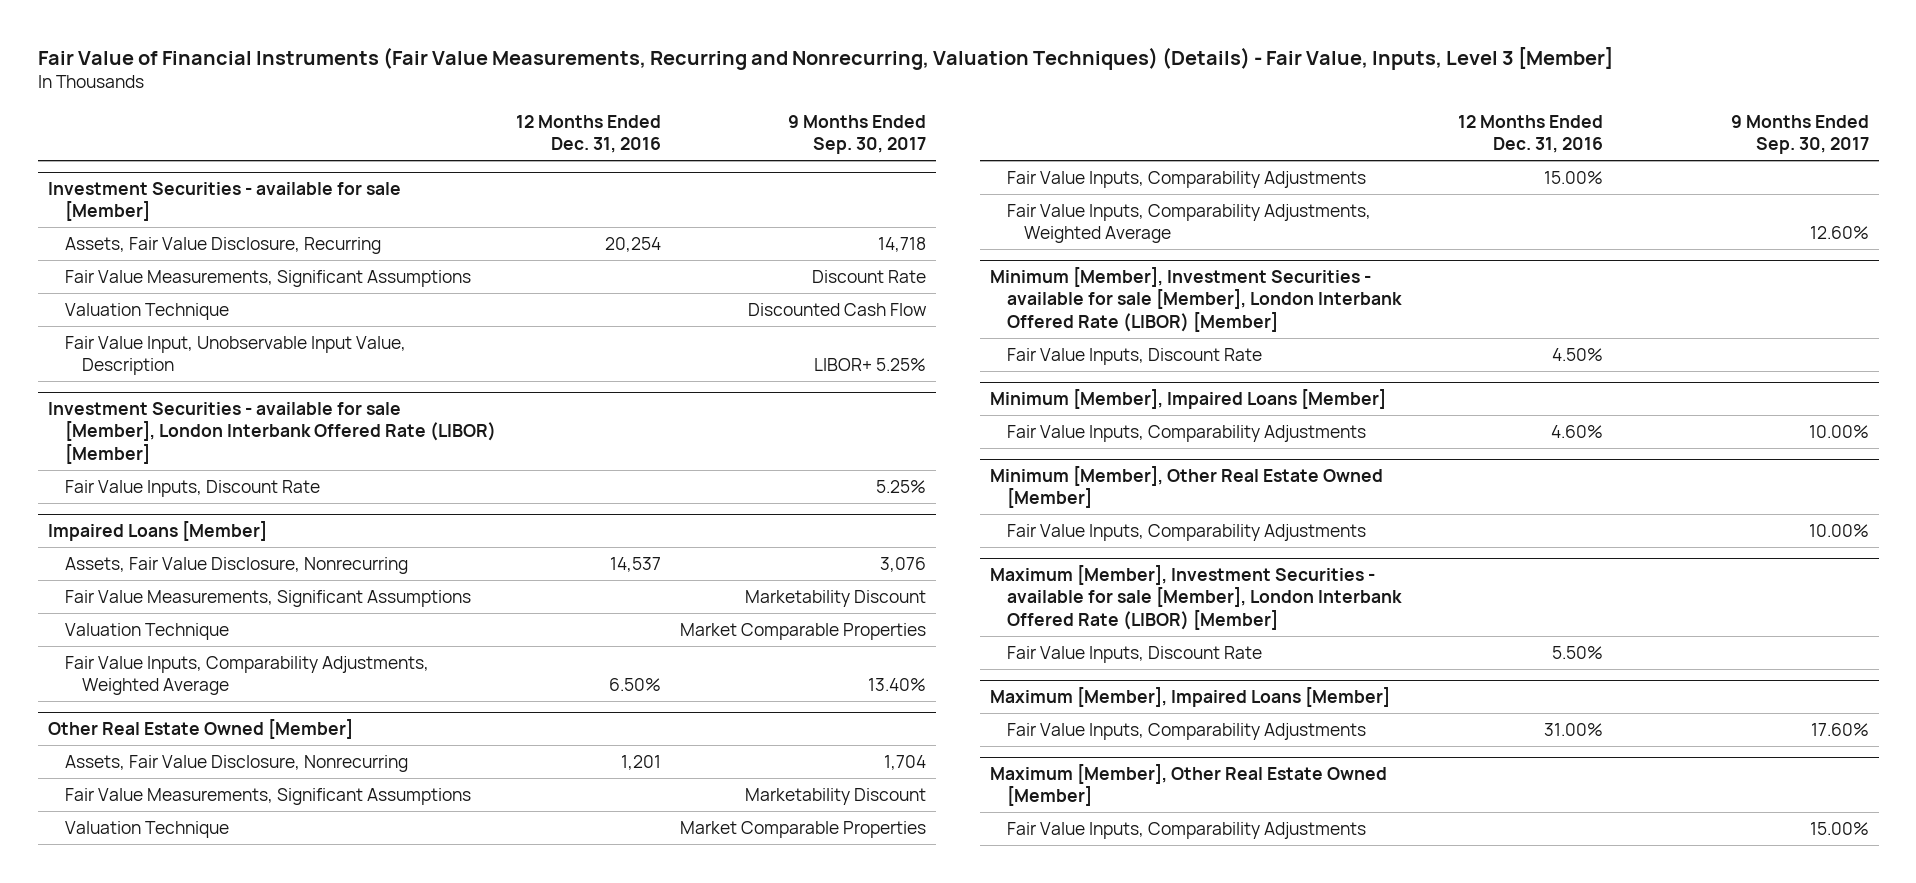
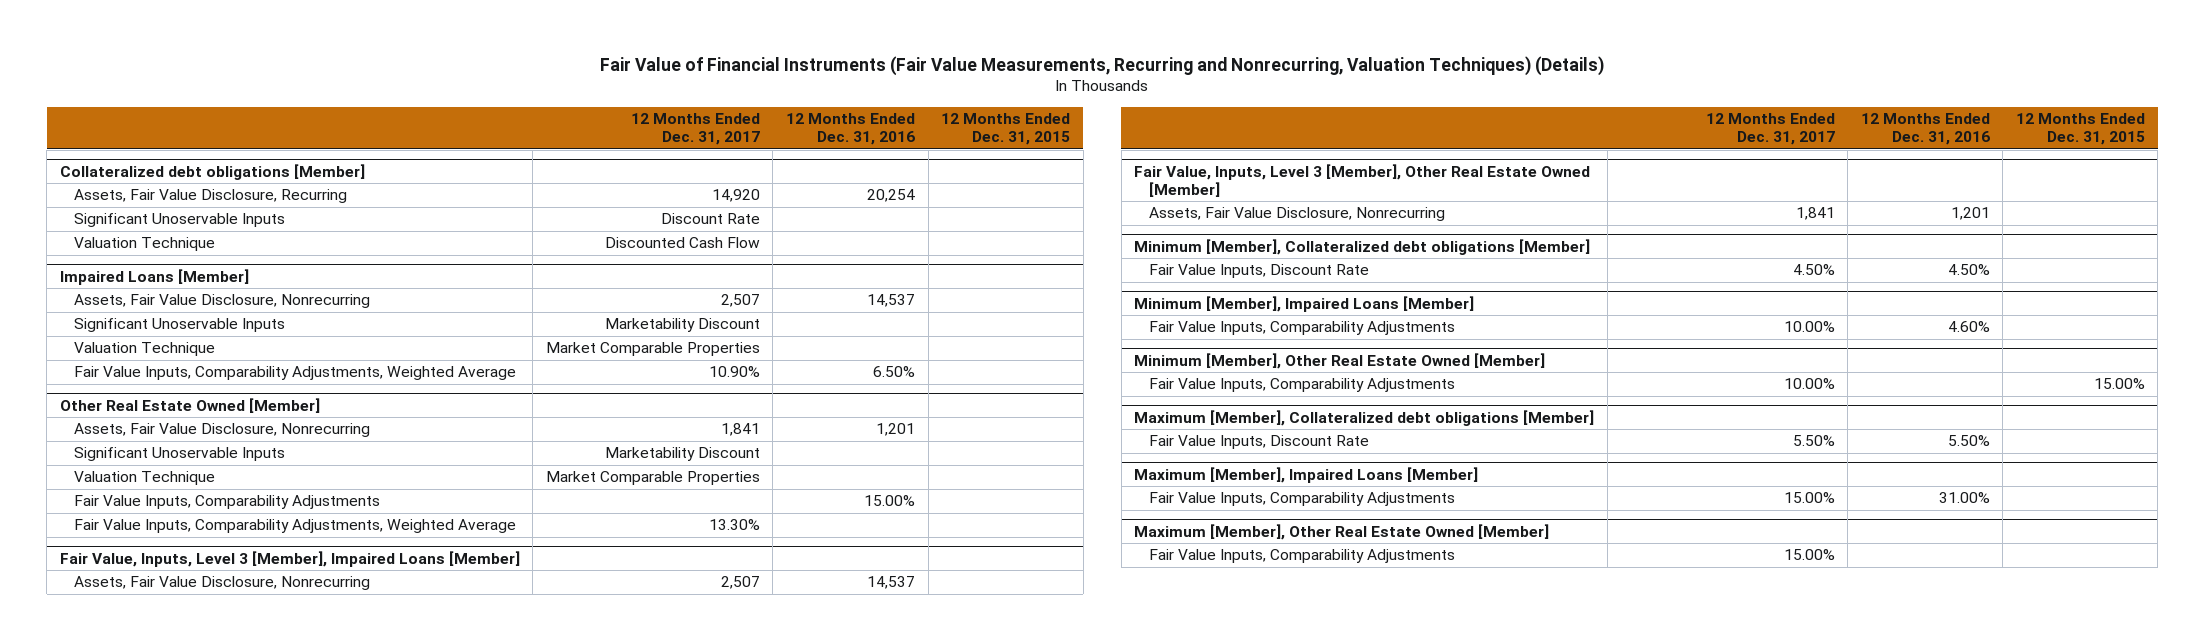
[37,46,1613,70] Fair Value of Financial Instruments (Fair Value Measurements, Recurring and Nonrecurring, Valuation Techniques) (Details) - Fair Value, Inputs, Level 3 [Member] -> [600,55,1605,76] Fair Value of Financial Instruments (Fair Value Measurements, Recurring and Nonrecurring, Valuation Techniques) (Details)
[788,115,927,155] 9 Months Ended Sep. 30, 2017 -> none
none -> [630,113,760,146] 12 Months Ended Dec. 31, 2017
none -> [941,113,1071,146] 12 Months Ended Dec. 31, 2015
[47,181,401,222] Investment Securities - available for sale [Member] -> [59,163,365,180] Collateralized debt obligations [Member]
[64,269,471,287] Fair Value Measurements, Significant Assumptions -> [74,213,286,228] Significant Unoservable Inputs
[64,335,406,376] Fair Value Input, Unobservable Input Value, Description -> none
[47,401,496,464] Investment Securities - available for sale [Member], London Interbank Offered Rate (LIBOR) [Member] -> none
[64,479,320,497] Fair Value Inputs, Discount Rate -> none
[64,589,471,607] Fair Value Measurements, Significant Assumptions -> [74,318,286,333] Significant Unoservable Inputs
[64,787,471,805] Fair Value Measurements, Significant Assumptions -> [74,447,286,462] Significant Unoservable Inputs
none -> [59,550,520,567] Fair Value, Inputs, Level 3 [Member], Impaired Loans [Member]
none -> [74,576,371,591] Assets, Fair Value Disclosure, Nonrecurring
none -> [1134,163,1591,197] Fair Value, Inputs, Level 3 [Member], Other Real Estate Owned [Member]
none -> [1148,207,1445,222] Assets, Fair Value Disclosure, Nonrecurring
[989,266,1402,332] Minimum [Member], Investment Securities - available for sale [Member], London Interbank Offered Rate (LIBOR) [Member] -> [1134,238,1591,255] Minimum [Member], Collateralized debt obligations [Member]
[989,564,1402,630] Maximum [Member], Investment Securities - available for sale [Member], London Interbank Offered Rate (LIBOR) [Member] -> [1134,409,1595,426] Maximum [Member], Collateralized debt obligations [Member]

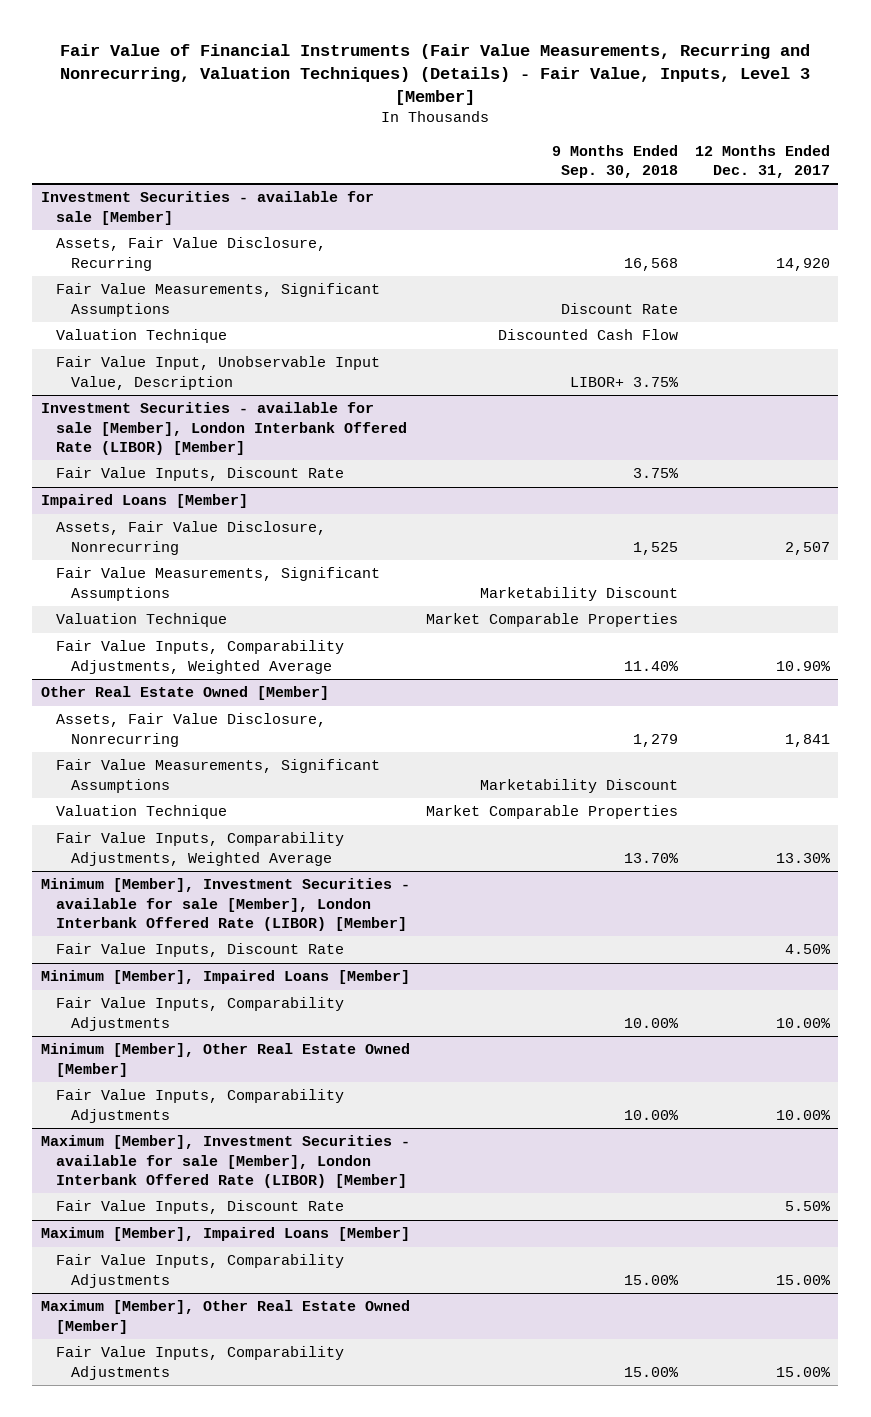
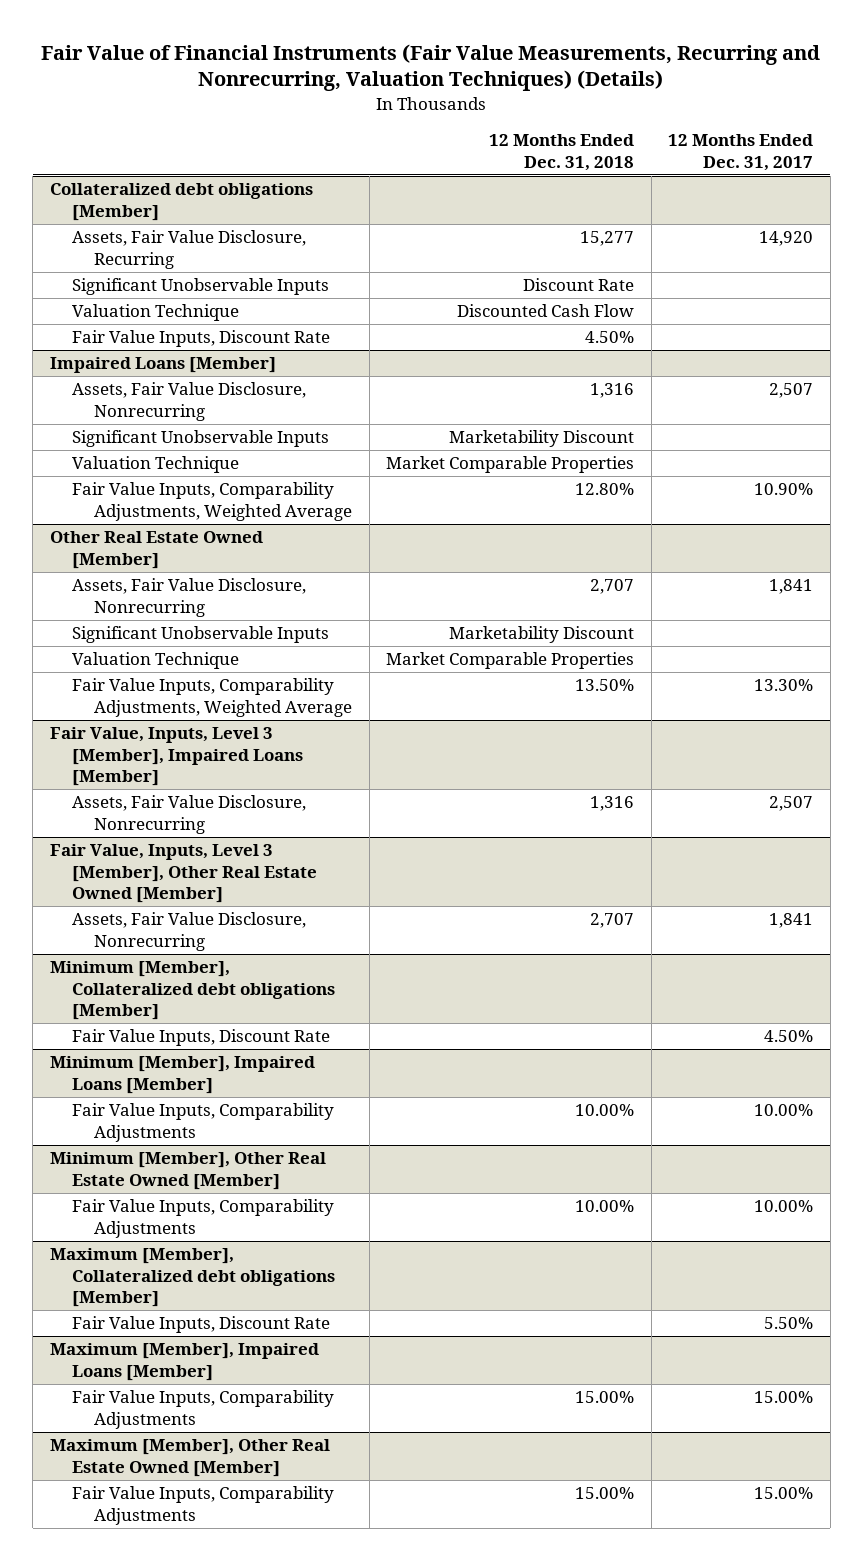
[60,43,811,106] Fair Value of Financial Instruments (Fair Value Measurements, Recurring and Nonrecurring, Valuation Techniques) (Details) - Fair Value, Inputs, Level 3 [Member] -> [41,43,821,92] Fair Value of Financial Instruments (Fair Value Measurements, Recurring and Nonrecurring, Valuation Techniques) (Details)
[552,144,679,178] 9 Months Ended Sep. 30, 2018 -> none
none -> [489,134,635,171] 12 Months Ended Dec. 31, 2018
[40,191,374,225] Investment Securities - available for sale [Member] -> [49,183,313,221] Collateralized debt obligations [Member]
[55,283,380,317] Fair Value Measurements, Significant Assumptions -> [71,278,329,296] Significant Unobservable Inputs
[55,356,380,390] Fair Value Input, Unobservable Input Value, Description -> none
[40,402,407,455] Investment Securities - available for sale [Member], London Interbank Offered Rate (LIBOR) [Member] -> none
[55,467,344,482] Fair Value Inputs, Discount Rate -> none
none -> [71,330,330,348] Fair Value Inputs, Discount Rate
[55,567,380,601] Fair Value Measurements, Significant Assumptions -> [71,430,329,448] Significant Unobservable Inputs
[55,759,380,793] Fair Value Measurements, Significant Assumptions -> [71,626,329,644] Significant Unobservable Inputs
none -> [49,727,303,787] Fair Value, Inputs, Level 3 [Member], Impaired Loans [Member]
none -> [71,795,306,834] Assets, Fair Value Disclosure, Nonrecurring
none -> [49,844,317,904] Fair Value, Inputs, Level 3 [Member], Other Real Estate Owned [Member]
none -> [71,912,306,951] Assets, Fair Value Disclosure, Nonrecurring
[40,878,410,931] Minimum [Member], Investment Securities - available for sale [Member], London Interbank Offered Rate (LIBOR) [Member] -> [49,961,335,1021] Minimum [Member], Collateralized debt obligations [Member]
[40,1135,410,1188] Maximum [Member], Investment Securities - available for sale [Member], London Interbank Offered Rate (LIBOR) [Member] -> [49,1248,335,1308] Maximum [Member], Collateralized debt obligations [Member]

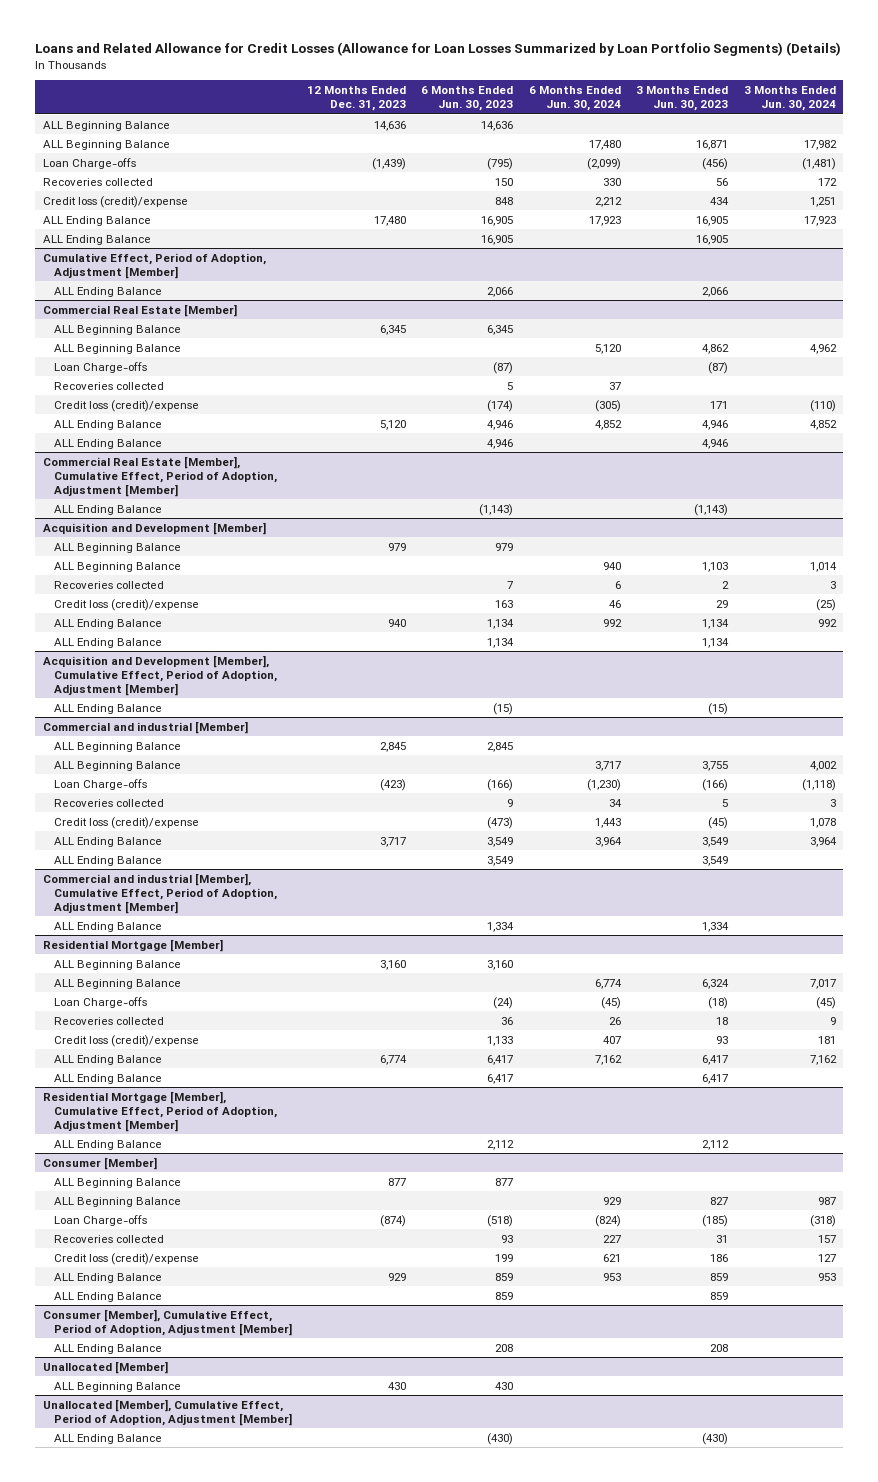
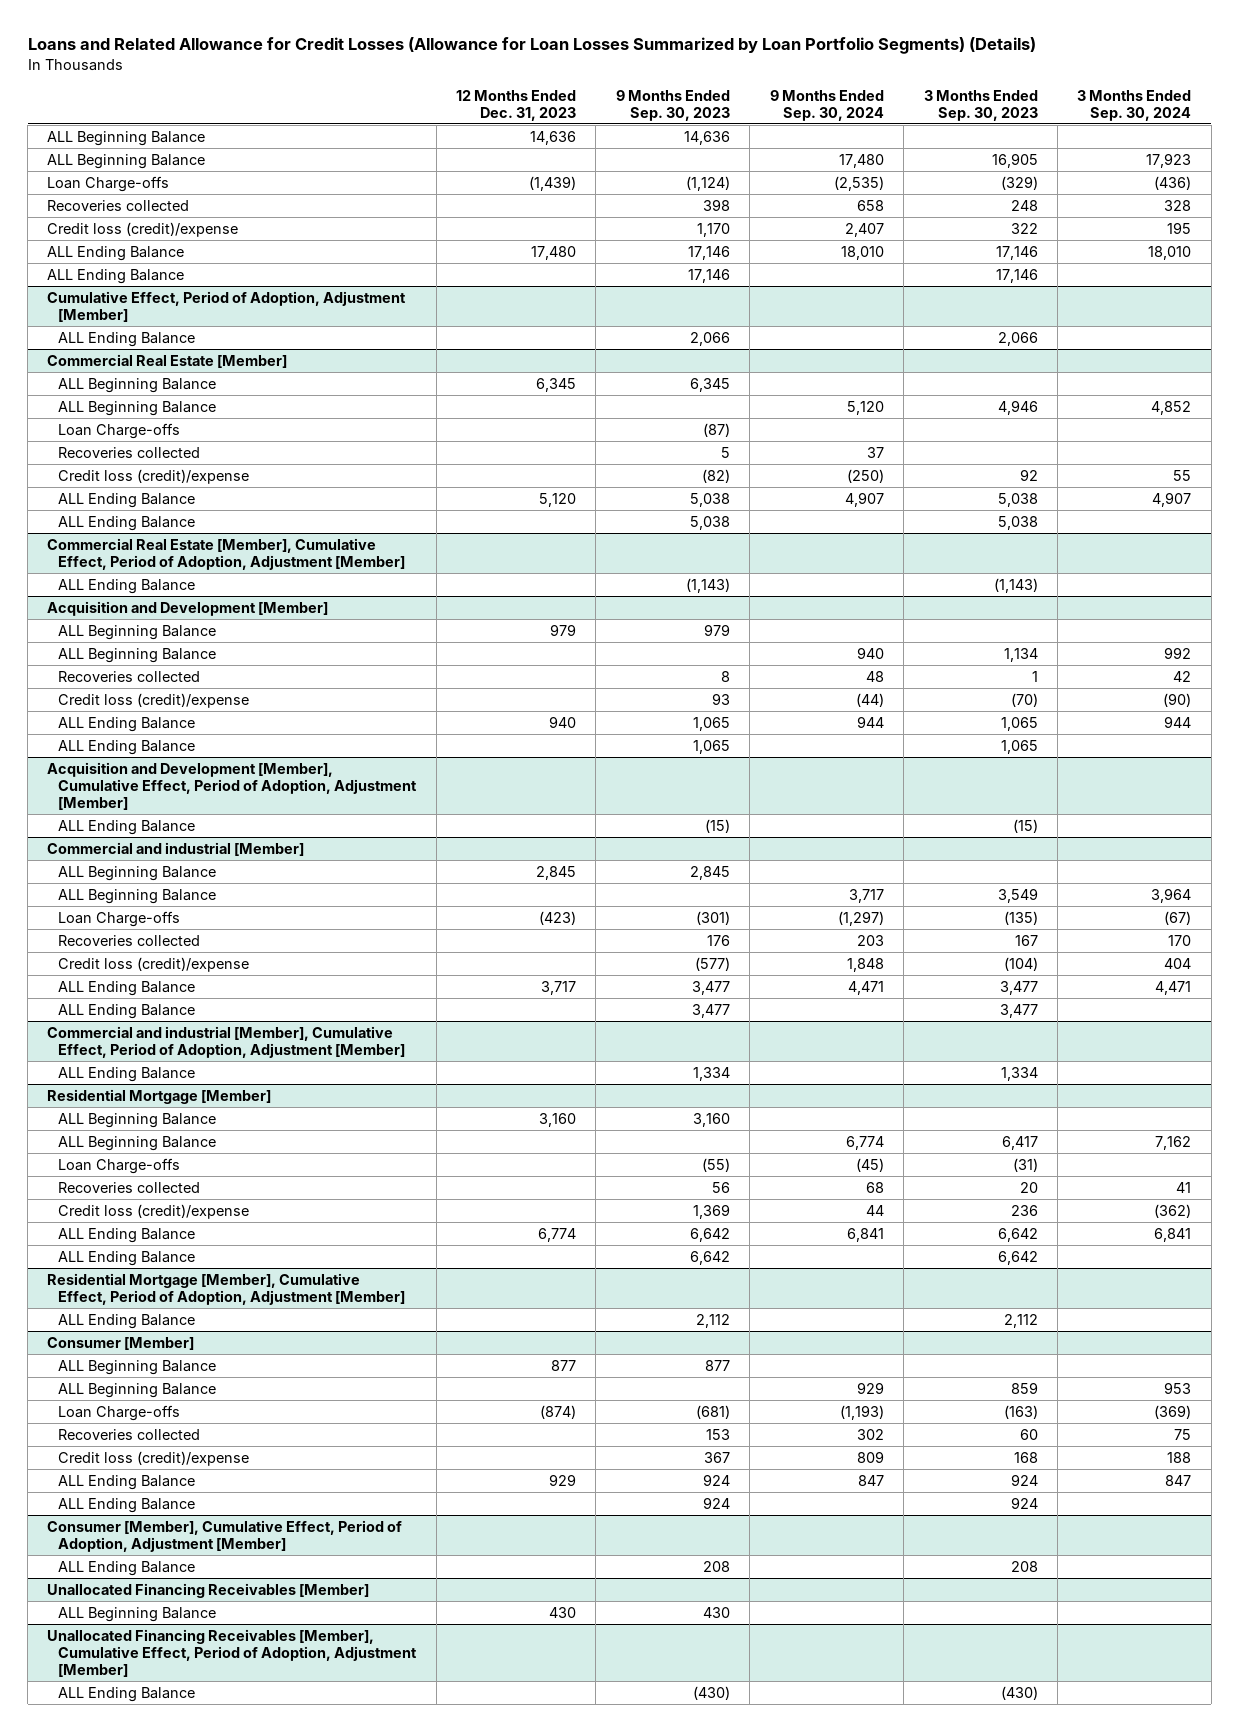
[421,86,514,112] 6 Months Ended Jun. 30, 2023 -> none
[528,86,621,112] 6 Months Ended Jun. 30, 2024 -> none
[636,86,729,112] 3 Months Ended Jun. 30, 2023 -> none
[743,86,836,112] 3 Months Ended Jun. 30, 2024 -> none
none -> [615,89,730,121] 9 Months Ended Sep. 30, 2023
none -> [769,89,884,121] 9 Months Ended Sep. 30, 2024
none -> [923,89,1038,121] 3 Months Ended Sep. 30, 2023
none -> [1077,89,1192,121] 3 Months Ended Sep. 30, 2024
[42,1360,168,1374] Unallocated [Member] -> [47,1582,370,1598] Unallocated Financing Receivables [Member]
[42,1398,292,1426] Unallocated [Member], Cumulative Effect, Period of Adoption, Adjustment [Member] -> [47,1628,418,1677] Unallocated Financing Receivables [Member], Cumulative Effect, Period of Adoption, Adjustment [Member]

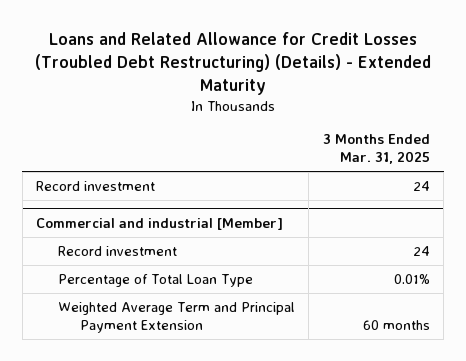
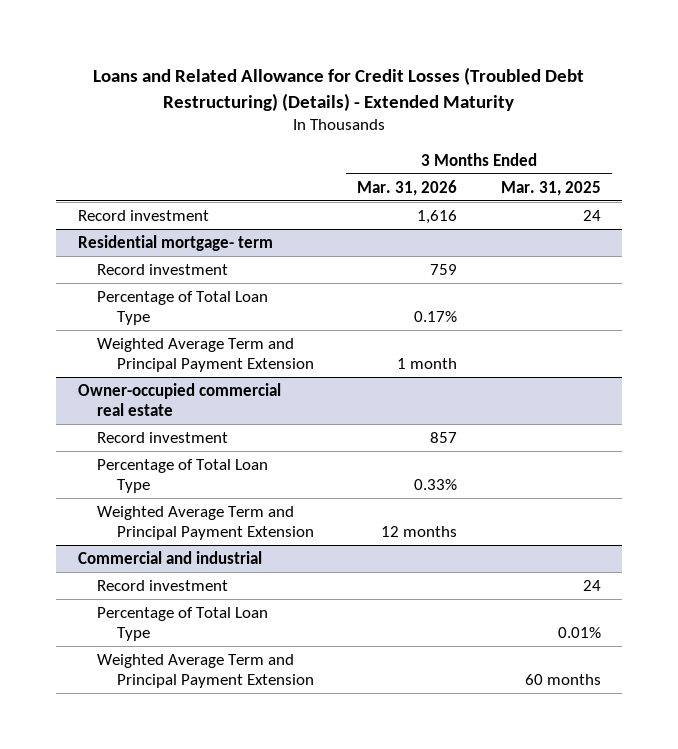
none -> [357,179,458,196] Mar. 31, 2026
none -> [77,234,273,251] Residential mortgage- term
none -> [97,263,229,275] Record investment
none -> [97,290,269,325] Percentage of Total Loan Type
none -> [97,337,314,372] Weighted Average Term and Principal Payment Extension
none -> [77,382,281,416] Owner-occupied commercial real estate
none -> [97,431,229,443] Record investment
none -> [97,458,269,493] Percentage of Total Loan Type
none -> [97,505,314,540] Weighted Average Term and Principal Payment Extension
[36,217,284,230] Commercial and industrial [Member] -> [77,550,262,564] Commercial and industrial

